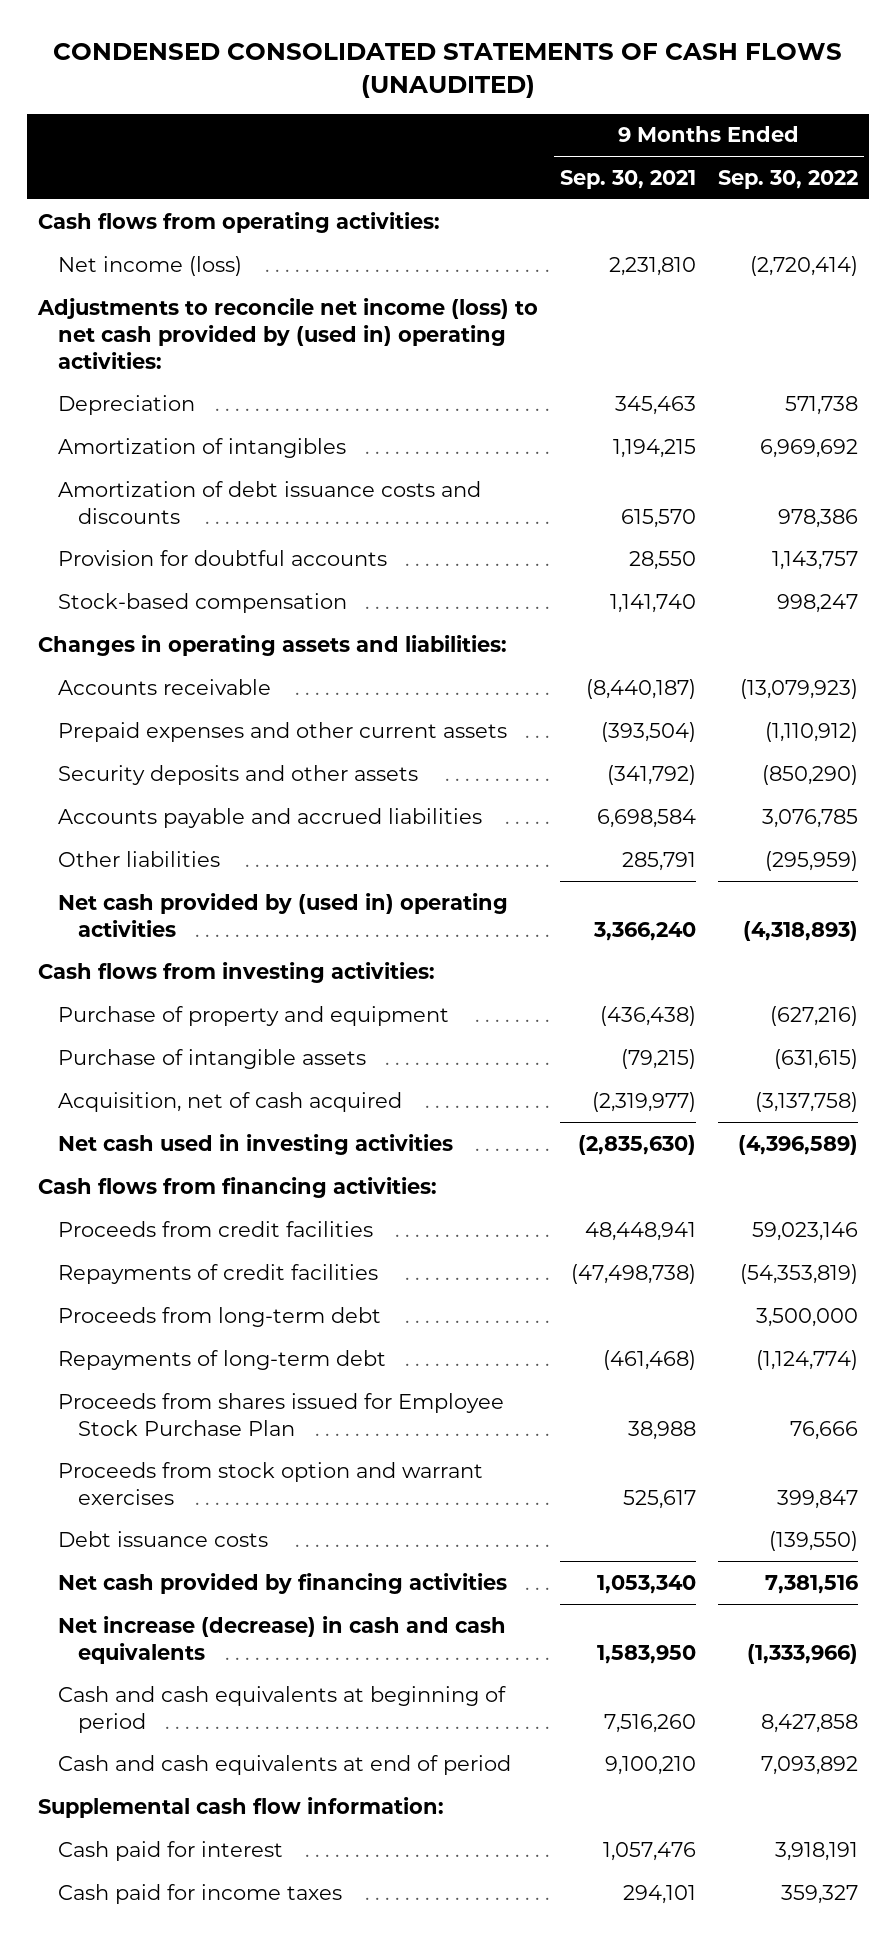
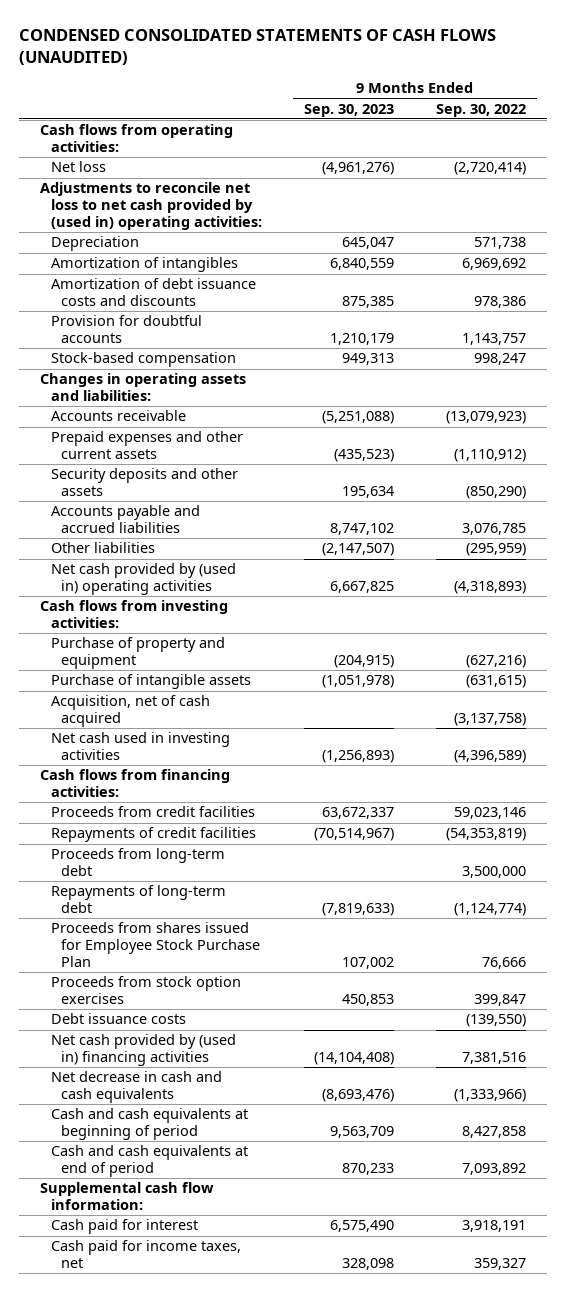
[560,169,697,189] Sep. 30, 2021 -> none
none -> [303,103,394,117] Sep. 30, 2023
[57,255,242,276] Net income (loss) -> [50,161,106,173] Net loss
[36,297,538,369] Adjustments to reconcile net income (loss) to net cash provided by (used in) operating activities: -> [39,182,262,230] Adjustments to reconcile net loss to net cash provided by (used in) operating activities:
[57,1461,483,1505] Proceeds from stock option and warrant exercises -> [50,976,241,1005] Proceeds from stock option exercises
[57,1572,507,1594] Net cash provided by financing activities -> [50,1034,236,1067] Net cash provided by (used in) financing activities
[57,1615,506,1664] Net increase (decrease) in cash and cash equivalents -> [50,1071,222,1104] Net decrease in cash and cash equivalents
[57,1883,342,1904] Cash paid for income taxes -> [50,1240,241,1269] Cash paid for income taxes, net

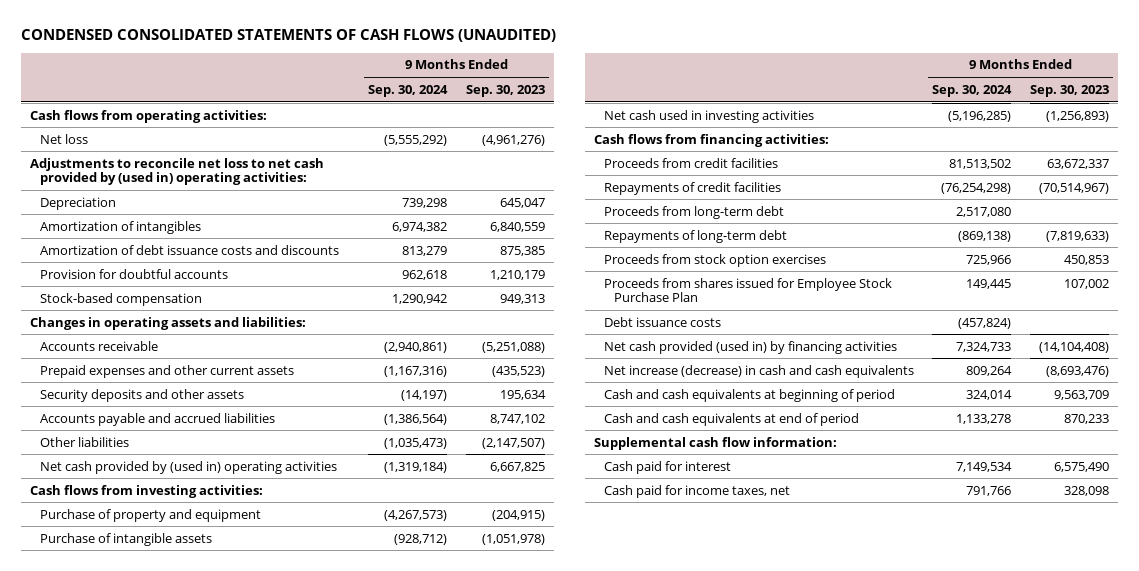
[436,103,527,117] Sep. 30, 2022 -> none
none -> [368,84,449,97] Sep. 30, 2024
[50,695,210,728] Acquisition, net of cash acquired -> none
[50,922,261,967] Proceeds from shares issued for Employee Stock Purchase Plan -> [604,277,893,303] Proceeds from shares issued for Employee Stock Purchase Plan
[50,1034,236,1067] Net cash provided by (used in) financing activities -> [604,340,898,354] Net cash provided (used in) by financing activities
[50,1071,222,1104] Net decrease in cash and cash equivalents -> [604,364,915,378] Net increase (decrease) in cash and cash equivalents

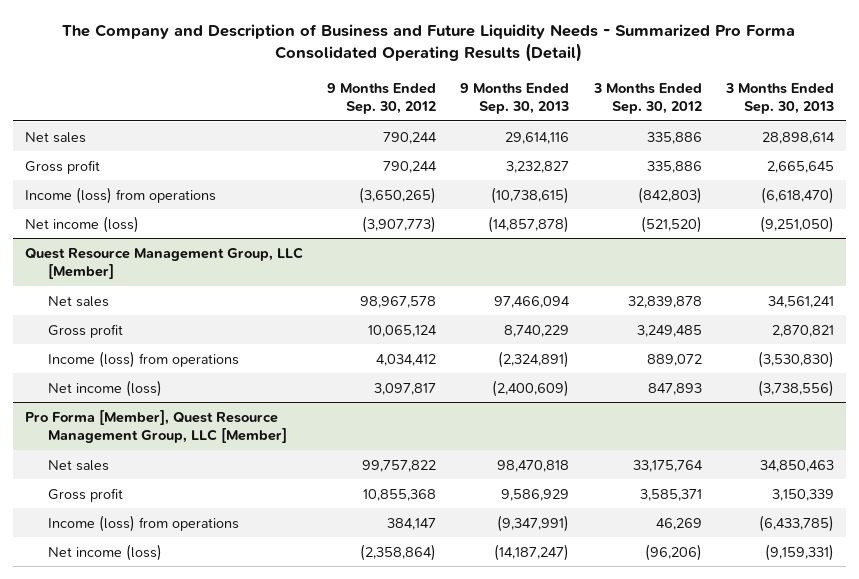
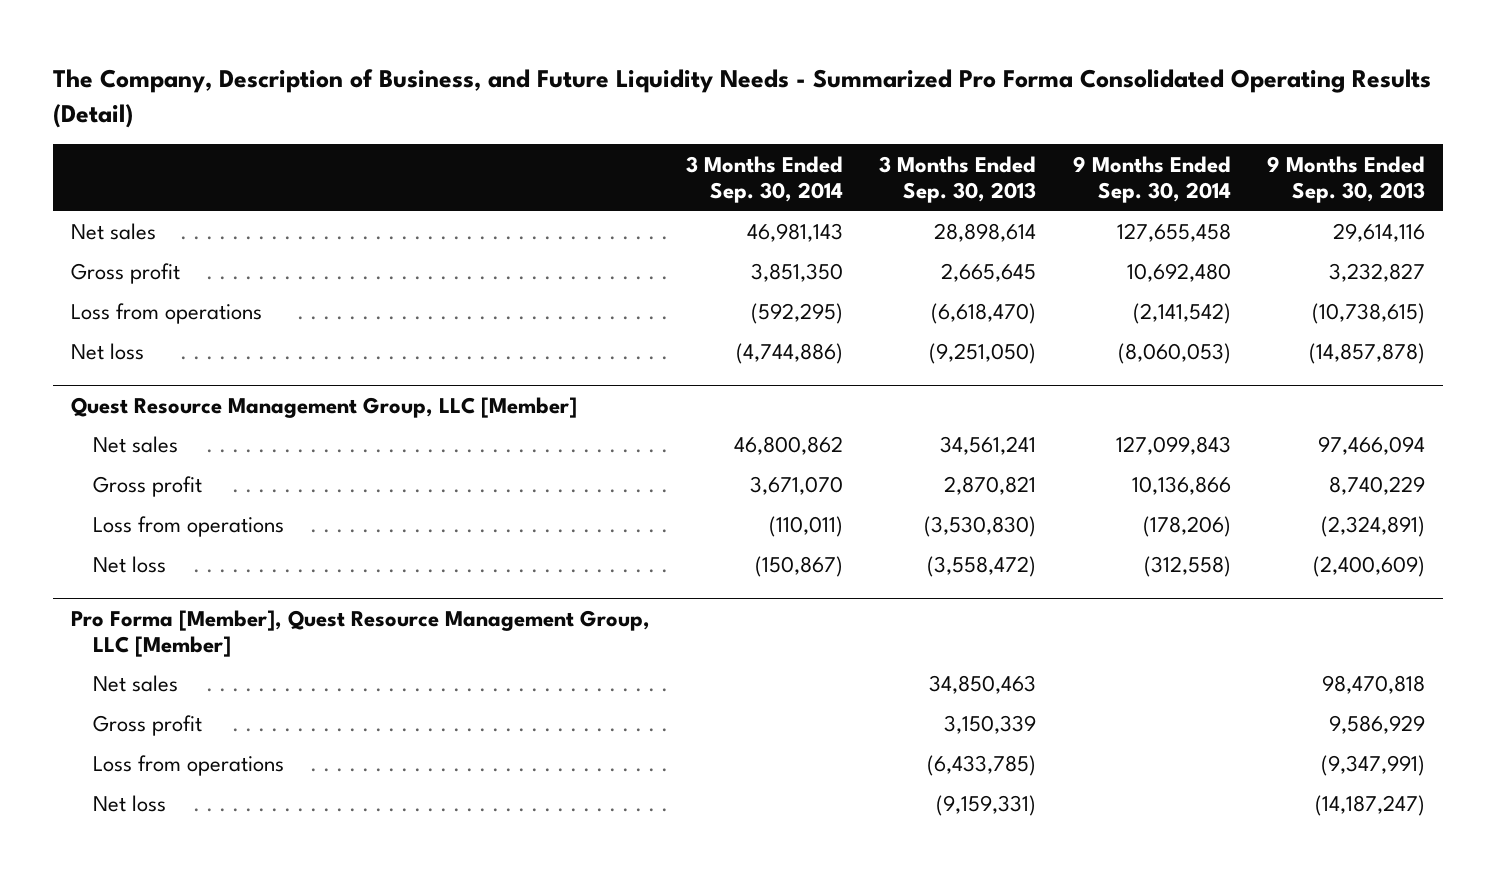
[62,23,796,63] The Company and Description of Business and Future Liquidity Needs - Summarized Pro Forma Consolidated Operating Results (Detail) -> [52,69,1431,128] The Company, Description of Business, and Future Liquidity Needs - Summarized Pro Forma Consolidated Operating Results (Detail)
[327,82,437,115] 9 Months Ended Sep. 30, 2012 -> none
[592,82,702,115] 3 Months Ended Sep. 30, 2012 -> none
none -> [685,155,843,203] 3 Months Ended Sep. 30, 2014
none -> [1072,155,1231,203] 9 Months Ended Sep. 30, 2014
[25,186,217,204] Income (loss) from operations -> [70,303,262,325] Loss from operations
[25,215,140,233] Net income (loss) -> [70,343,144,361] Net loss
[48,350,240,368] Income (loss) from operations -> [93,516,285,538] Loss from operations
[48,379,163,397] Net income (loss) -> [93,556,167,574] Net loss
[757,379,834,397] (3,738,556) -> [927,556,1037,578] (3,558,472)
[48,514,240,532] Income (loss) from operations -> [93,755,285,777] Loss from operations
[48,543,163,561] Net income (loss) -> [93,795,167,813] Net loss

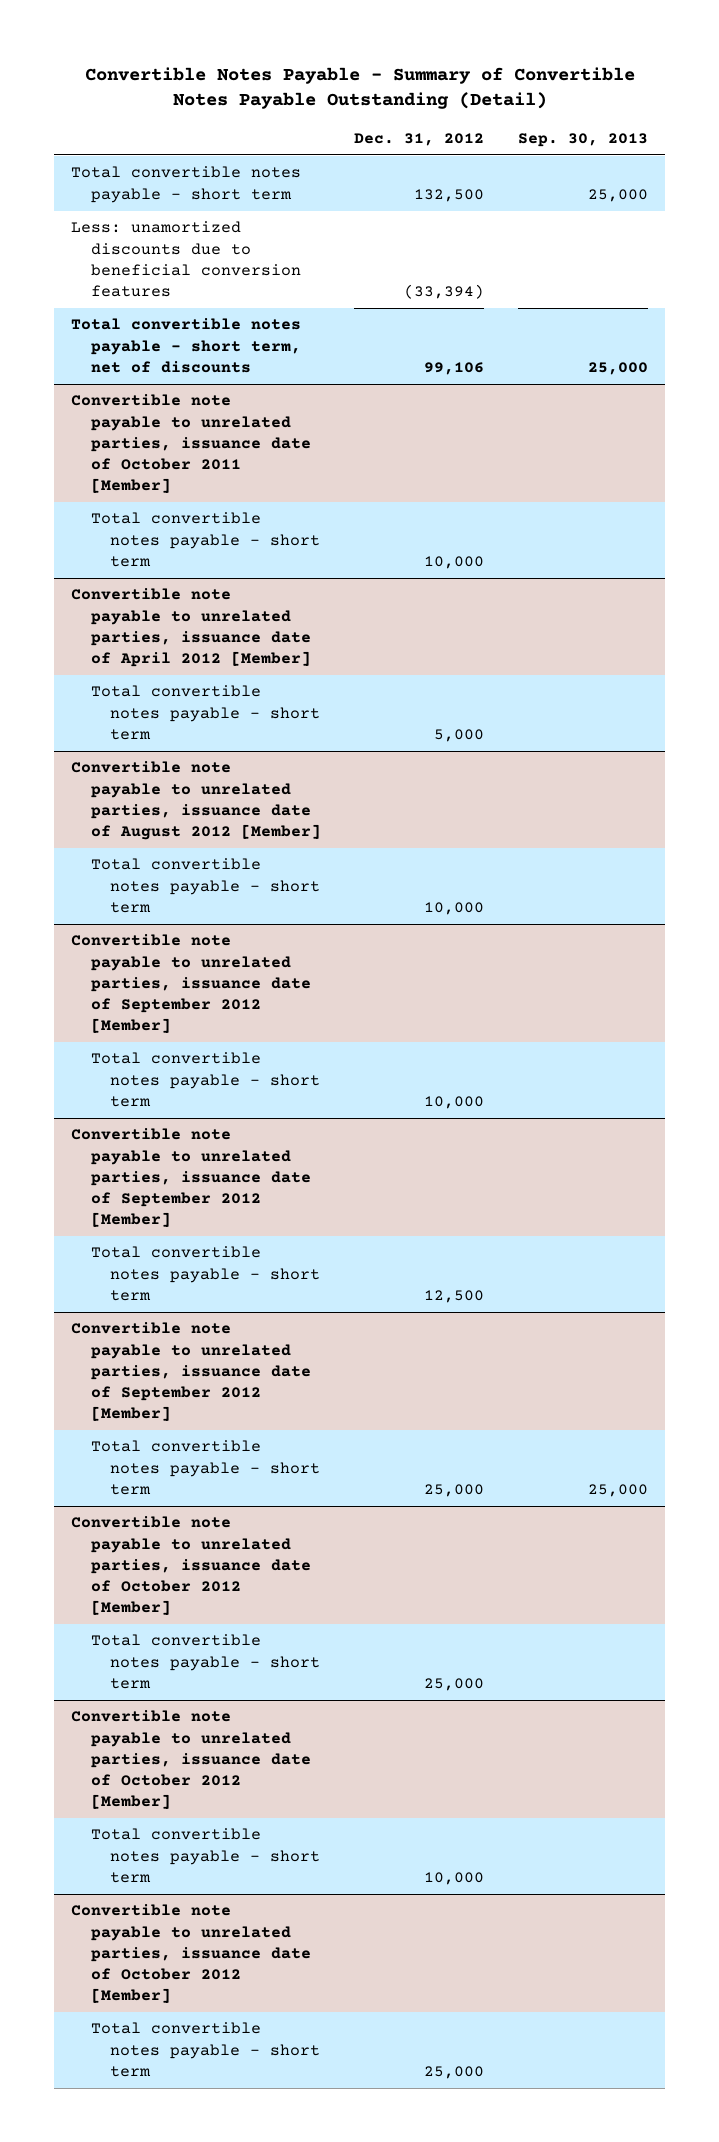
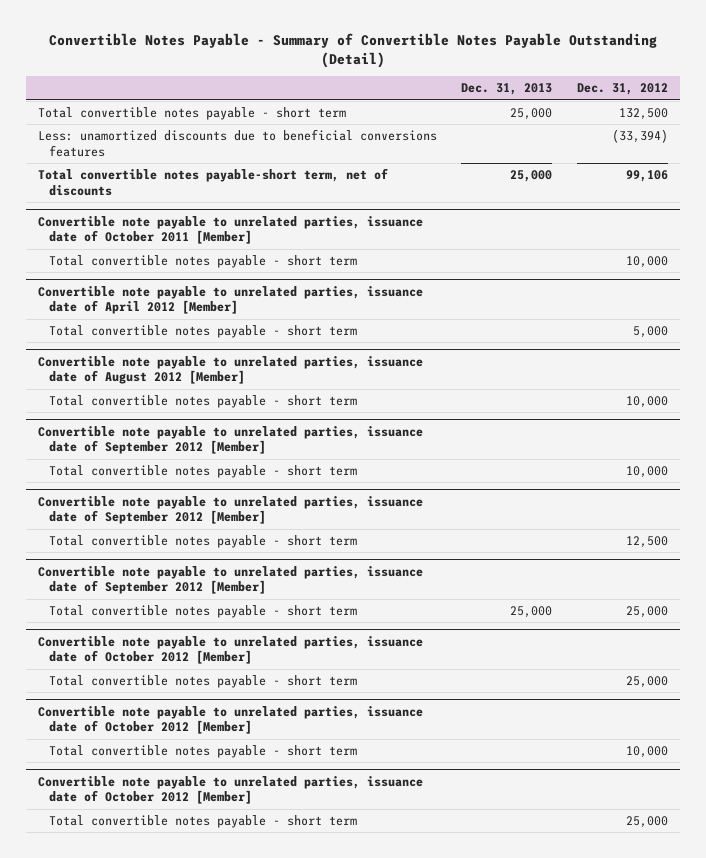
[518,132,649,147] Sep. 30, 2013 -> none
none -> [461,83,553,96] Dec. 31, 2013
[71,221,301,297] Less: unamortized discounts due to beneficial conversion features -> [37,128,437,157] Less: unamortized discounts due to beneficial conversions features
[71,318,302,373] Total convertible notes payable - short term, net of discounts -> [37,167,388,196] Total convertible notes payable-short term, net of discounts

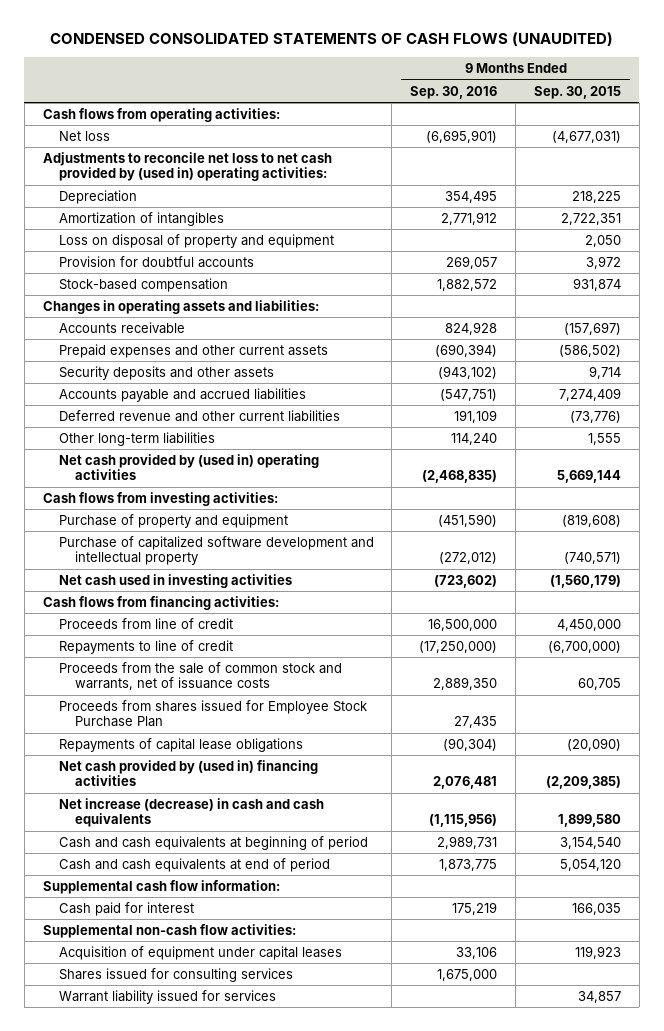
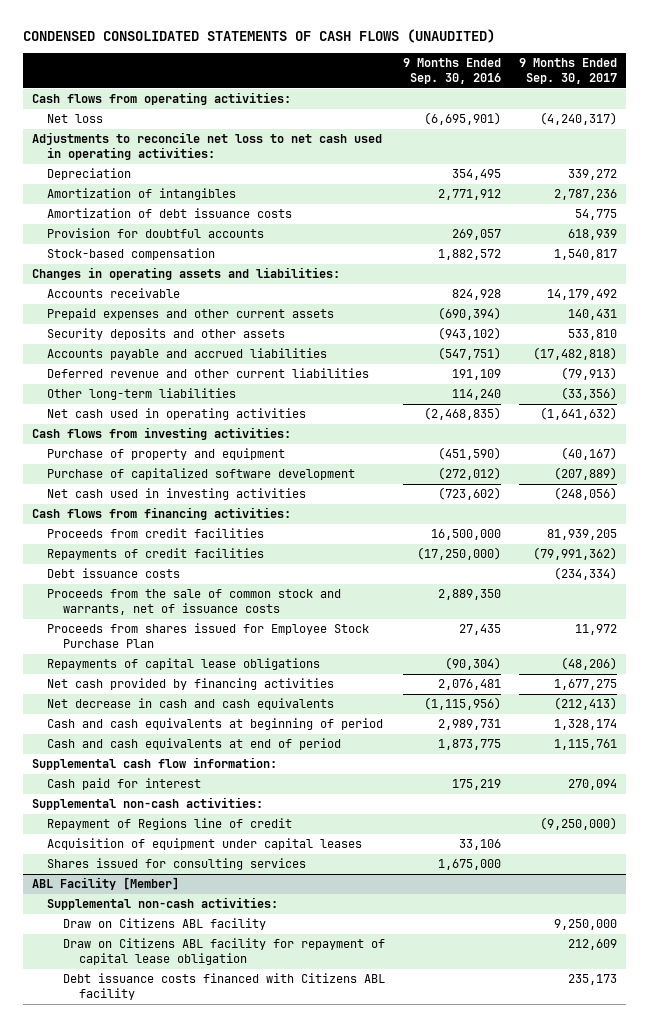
[534,85,622,99] Sep. 30, 2015 -> none
none -> [518,58,617,85] 9 Months Ended Sep. 30, 2017
[42,151,332,182] Adjustments to reconcile net loss to net cash provided by (used in) operating activities: -> [31,132,382,161] Adjustments to reconcile net loss to net cash used in operating activities:
[58,233,334,248] Loss on disposal of property and equipment -> none
none -> [47,208,293,219] Amortization of debt issuance costs
[58,453,319,481] Net cash provided by (used in) operating activities -> [47,408,307,421] Net cash used in operating activities
[58,535,374,566] Purchase of capitalized software development and intellectual property -> [47,468,356,481] Purchase of capitalized software development
[58,617,233,629] Proceeds from line of credit -> [47,528,265,539] Proceeds from credit facilities
[58,639,233,654] Repayments to line of credit -> [47,548,265,561] Repayments of credit facilities
none -> [47,568,181,579] Debt issuance costs
[58,759,318,787] Net cash provided by (used in) financing activities -> [47,678,335,691] Net cash provided by financing activities
[58,797,324,828] Net increase (decrease) in cash and cash equivalents -> [47,698,335,711] Net decrease in cash and cash equivalents
[42,923,296,938] Supplemental non-cash flow activities: -> [31,797,263,811] Supplemental non-cash activities:
none -> [47,818,293,831] Repayment of Regions line of credit
[58,989,276,1004] Warrant liability issued for services -> none
none -> [31,877,179,891] ABL Facility [Member]
none -> [47,897,279,911] Supplemental non-cash activities:
none -> [63,918,267,931] Draw on Citizens ABL facility
none -> [63,938,386,966] Draw on Citizens ABL facility for repayment of capital lease obligation
none -> [63,973,386,1001] Debt issuance costs financed with Citizens ABL facility

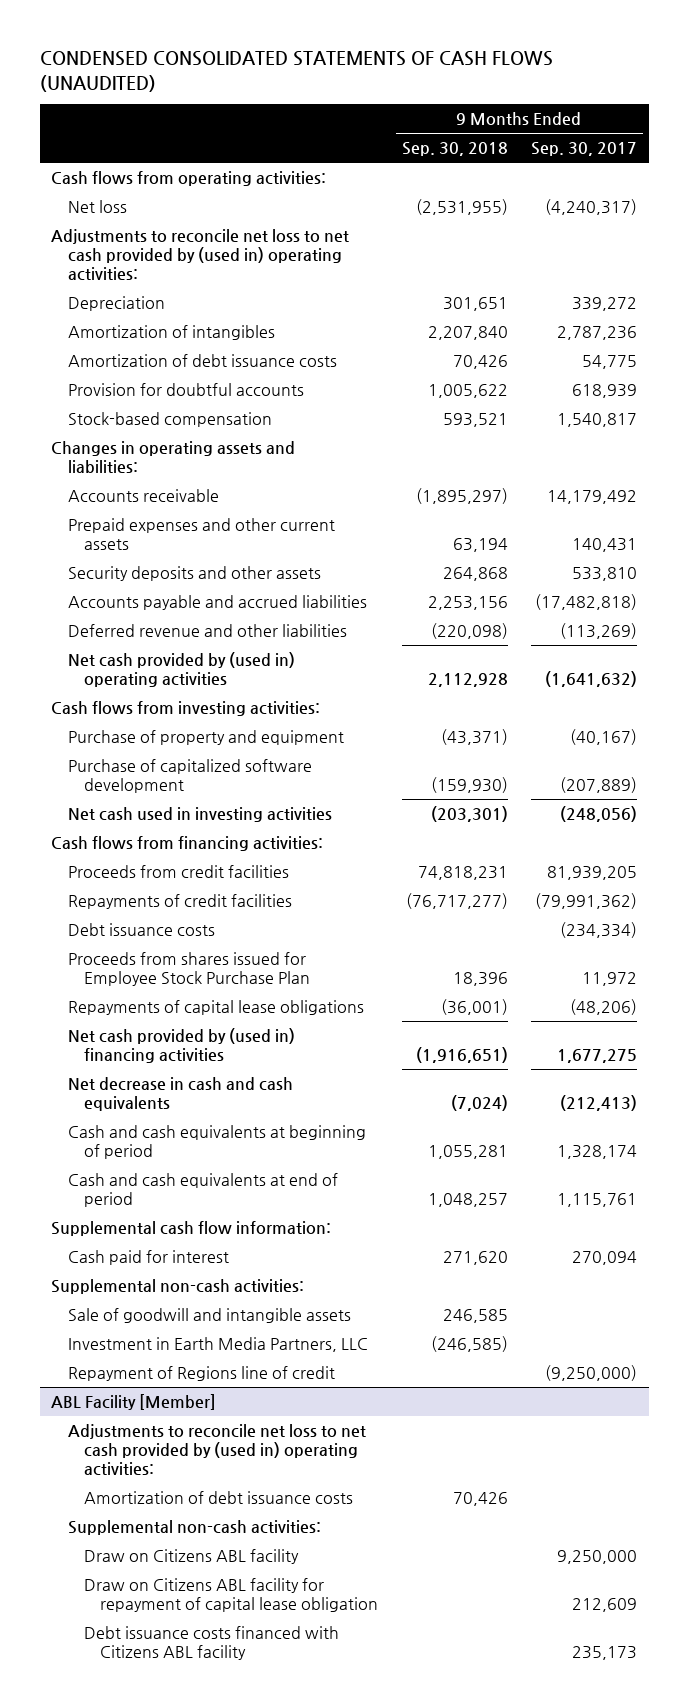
[402,58,501,85] 9 Months Ended Sep. 30, 2016 -> none
none -> [401,142,508,157] Sep. 30, 2018
[31,132,382,161] Adjustments to reconcile net loss to net cash used in operating activities: -> [51,229,350,282] Adjustments to reconcile net loss to net cash provided by (used in) operating activities:
[47,388,237,401] Other long-term liabilities -> none
[47,368,370,379] Deferred revenue and other current liabilities -> [67,624,347,638] Deferred revenue and other liabilities
[560,367,617,381] (79,913) -> [560,623,638,640] (113,269)
[47,408,307,421] Net cash used in operating activities -> [67,652,295,688] Net cash provided by (used in) operating activities
[47,589,342,616] Proceeds from the sale of common stock and warrants, net of issuance costs -> none
[47,678,335,691] Net cash provided by financing activities -> [67,1028,295,1064] Net cash provided by (used in) financing activities
none -> [67,1308,351,1324] Sale of goodwill and intangible assets
none -> [67,1337,368,1353] Investment in Earth Media Partners, LLC
[47,838,363,851] Acquisition of equipment under capital leases -> none
[47,858,307,871] Shares issued for consulting services -> none
none -> [67,1424,366,1477] Adjustments to reconcile net loss to net cash provided by (used in) operating activities:
none -> [83,1491,353,1505] Amortization of debt issuance costs

